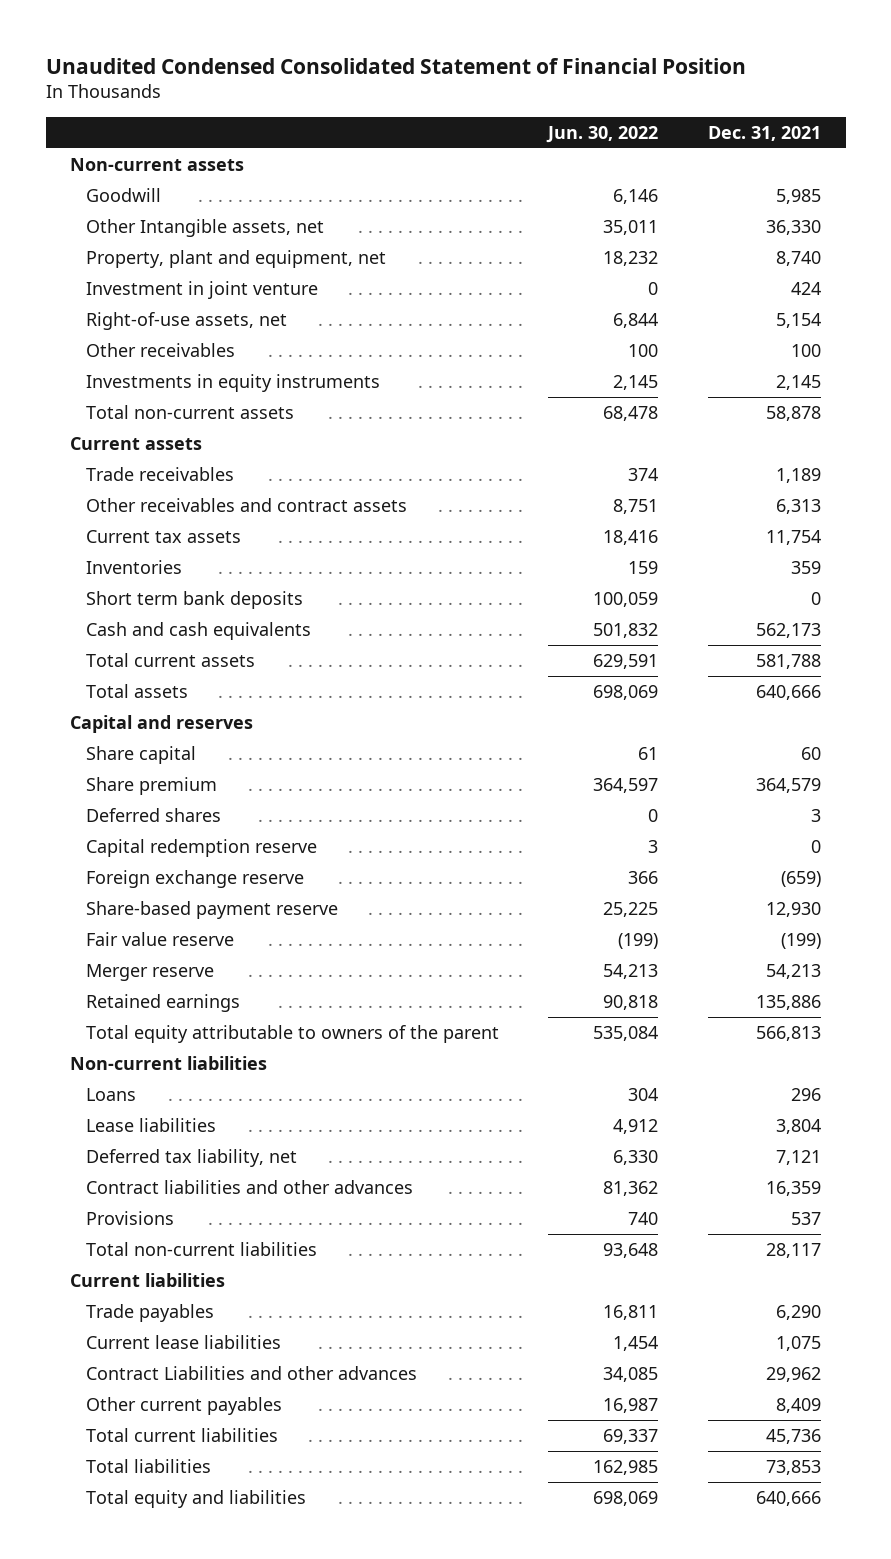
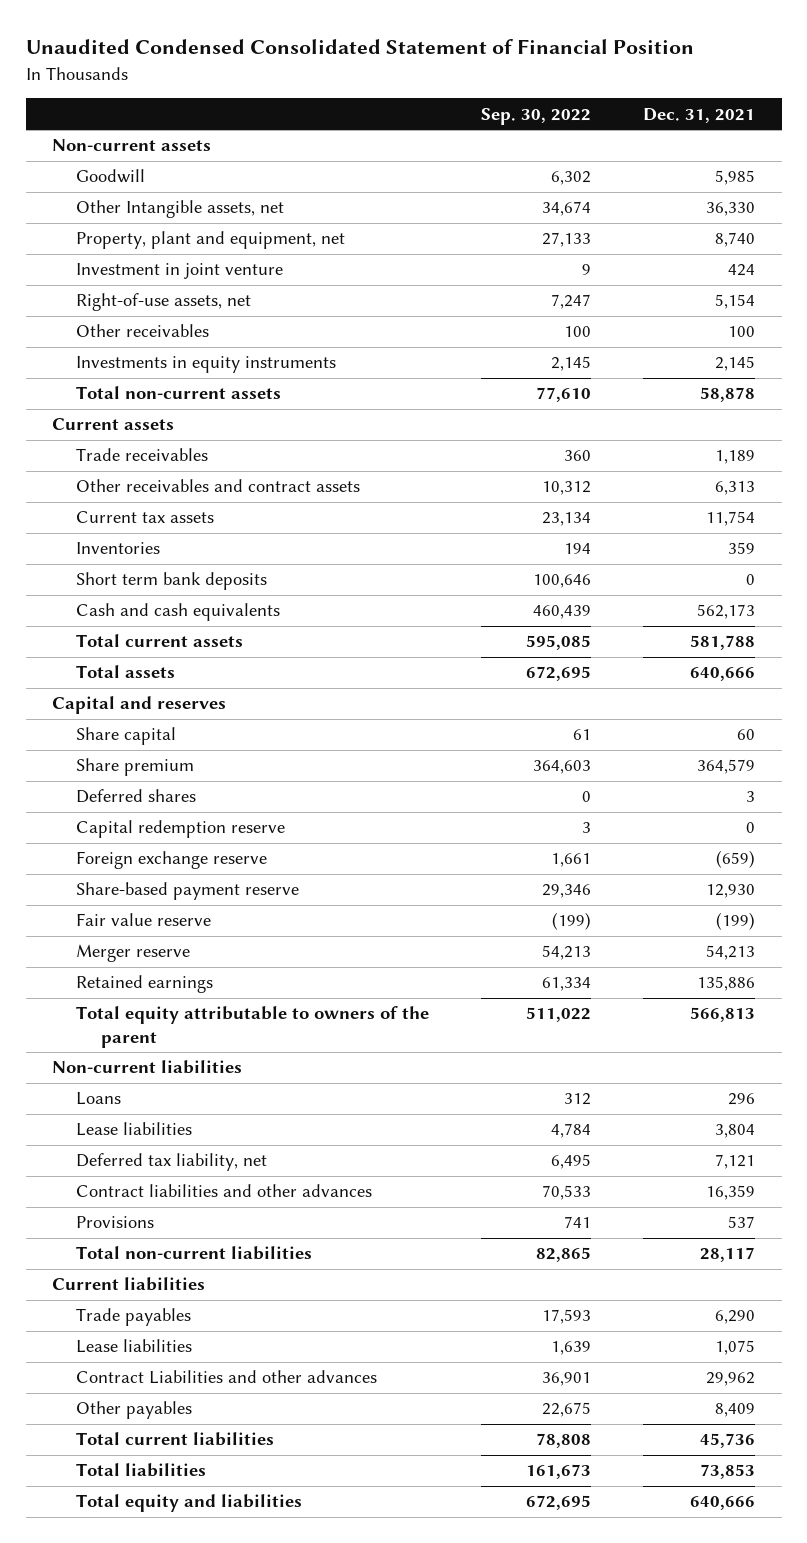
[546,125,659,143] Jun. 30, 2022 -> none
none -> [481,107,592,125] Sep. 30, 2022
[85,1335,281,1350] Current lease liabilities -> [76,1339,193,1354] Lease liabilities
[85,1397,282,1416] Other current payables -> [76,1401,193,1420] Other payables

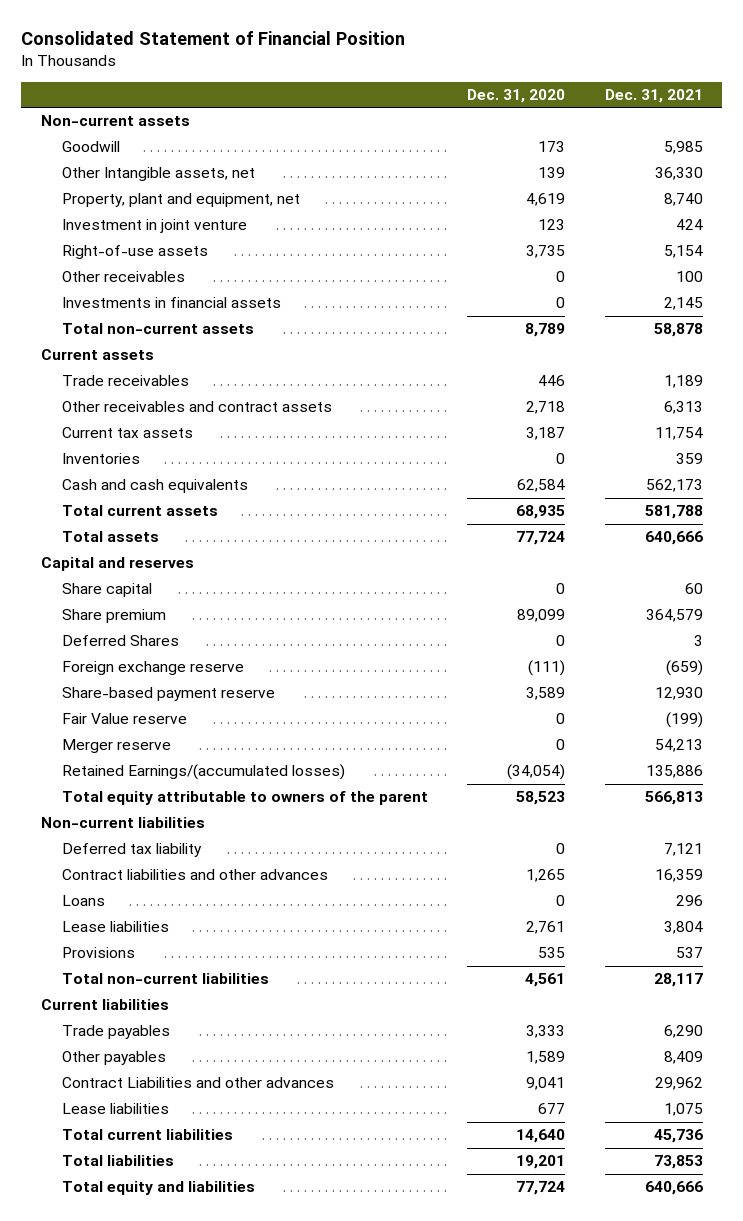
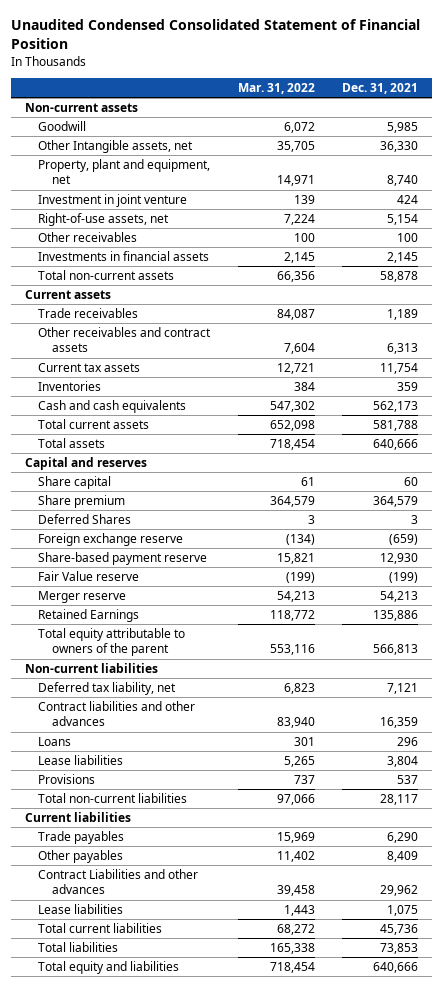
[20,30,405,45] Consolidated Statement of Financial Position -> [10,18,420,49] Unaudited Condensed Consolidated Statement of Financial Position
[467,88,566,103] Dec. 31, 2020 -> none
none -> [237,82,315,94] Mar. 31, 2022
[61,245,208,260] Right-of-use assets -> [38,213,170,227] Right-of-use assets, net
[61,764,345,781] Retained Earnings/(accumulated losses) -> [38,609,140,623] Retained Earnings
[61,843,202,858] Deferred tax liability -> [38,682,177,696] Deferred tax liability, net

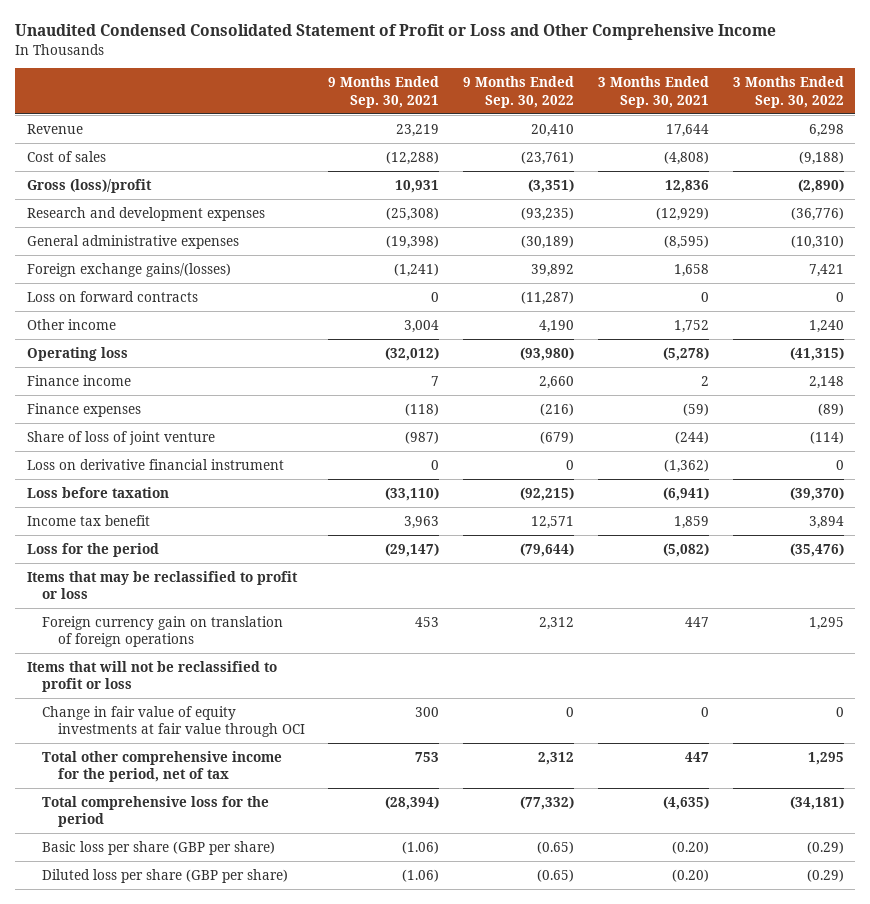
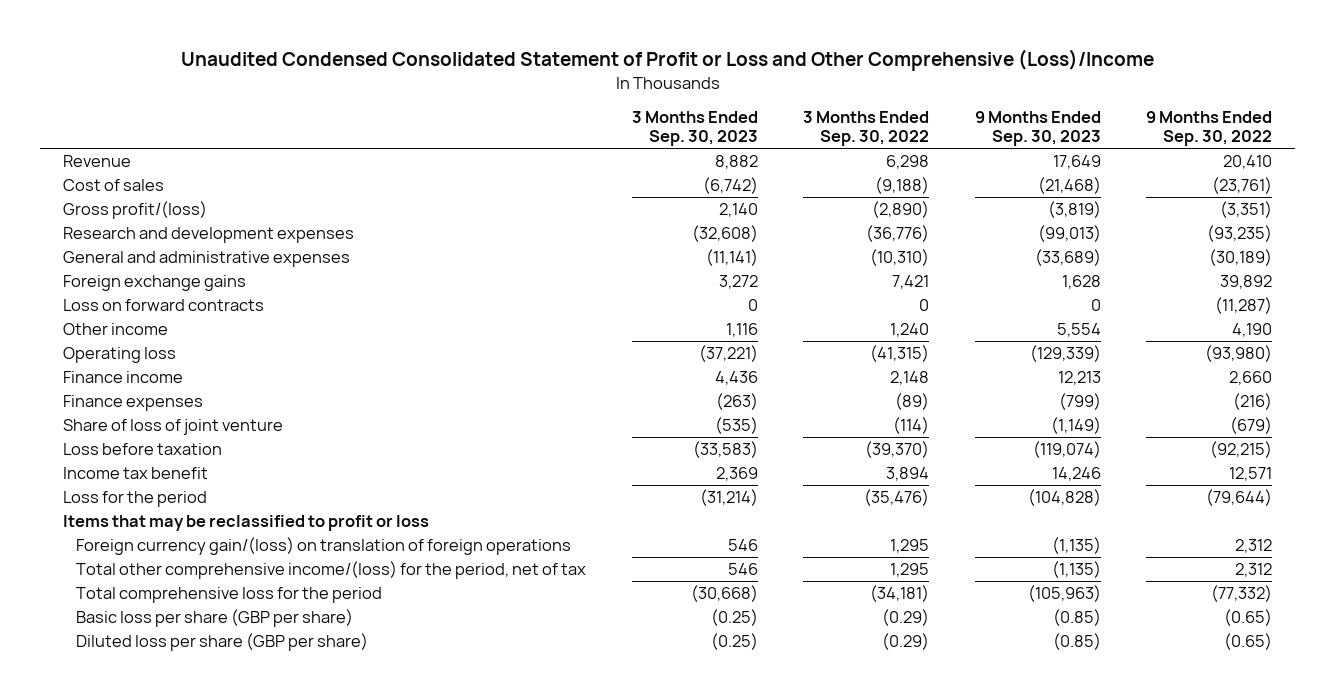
[14,24,776,41] Unaudited Condensed Consolidated Statement of Profit or Loss and Other Comprehensive Income -> [180,49,1154,72] Unaudited Condensed Consolidated Statement of Profit or Loss and Other Comprehensive (Loss)/Income
[328,76,440,108] 9 Months Ended Sep. 30, 2021 -> none
[597,76,709,108] 3 Months Ended Sep. 30, 2021 -> none
none -> [631,111,758,147] 3 Months Ended Sep. 30, 2023
none -> [974,111,1101,147] 9 Months Ended Sep. 30, 2023
[26,178,152,193] Gross (loss)/profit -> [63,200,208,219] Gross profit/(loss)
[26,234,239,249] General administrative expenses -> [63,250,351,267] General and administrative expenses
[26,262,231,277] Foreign exchange gains/(losses) -> [63,274,247,291] Foreign exchange gains
[26,458,284,470] Loss on derivative financial instrument -> none
[26,660,277,693] Items that will not be reclassified to profit or loss -> none
[42,705,305,738] Change in fair value of equity investments at fair value through OCI -> none
[42,615,284,648] Foreign currency gain on translation of foreign operations -> [76,536,572,555] Foreign currency gain/(loss) on translation of foreign operations
[42,750,283,783] Total other comprehensive income for the period, net of tax -> [76,560,587,579] Total other comprehensive income/(loss) for the period, net of tax

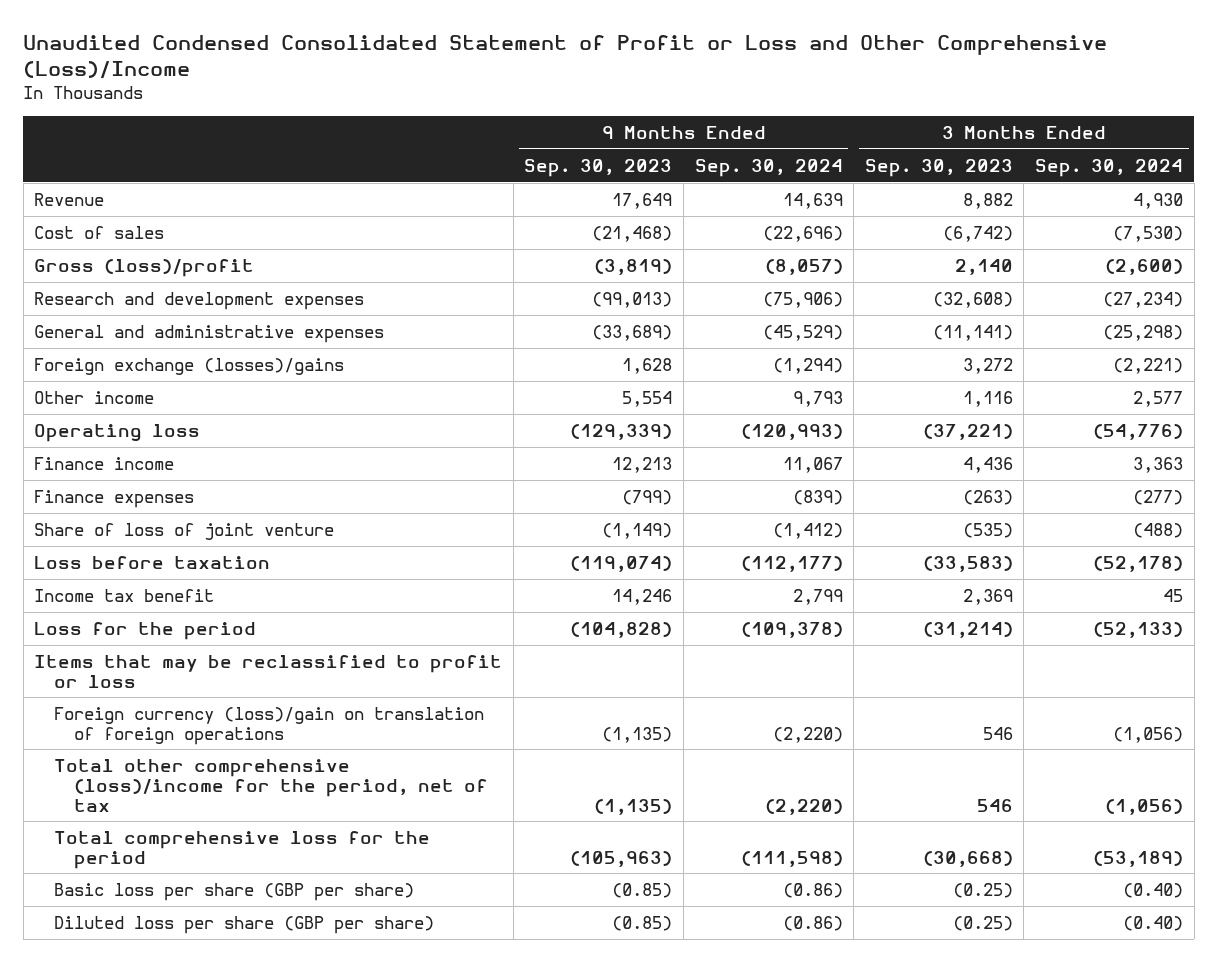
[803,111,930,147] 3 Months Ended Sep. 30, 2022 -> none
[1146,111,1273,147] 9 Months Ended Sep. 30, 2022 -> none
none -> [694,158,843,177] Sep. 30, 2024
none -> [1035,158,1184,177] Sep. 30, 2024
[63,200,208,219] Gross profit/(loss) -> [34,258,255,277] Gross (loss)/profit
[63,298,265,311] Loss on forward contracts -> none
[63,274,247,291] Foreign exchange gains -> [34,357,345,375] Foreign exchange (losses)/gains
[76,536,572,555] Foreign currency gain/(loss) on translation of foreign operations -> [54,706,485,745] Foreign currency (loss)/gain on translation of foreign operations
[76,560,587,579] Total other comprehensive income/(loss) for the period, net of tax -> [54,758,489,812] Total other comprehensive (loss)/income for the period, net of tax

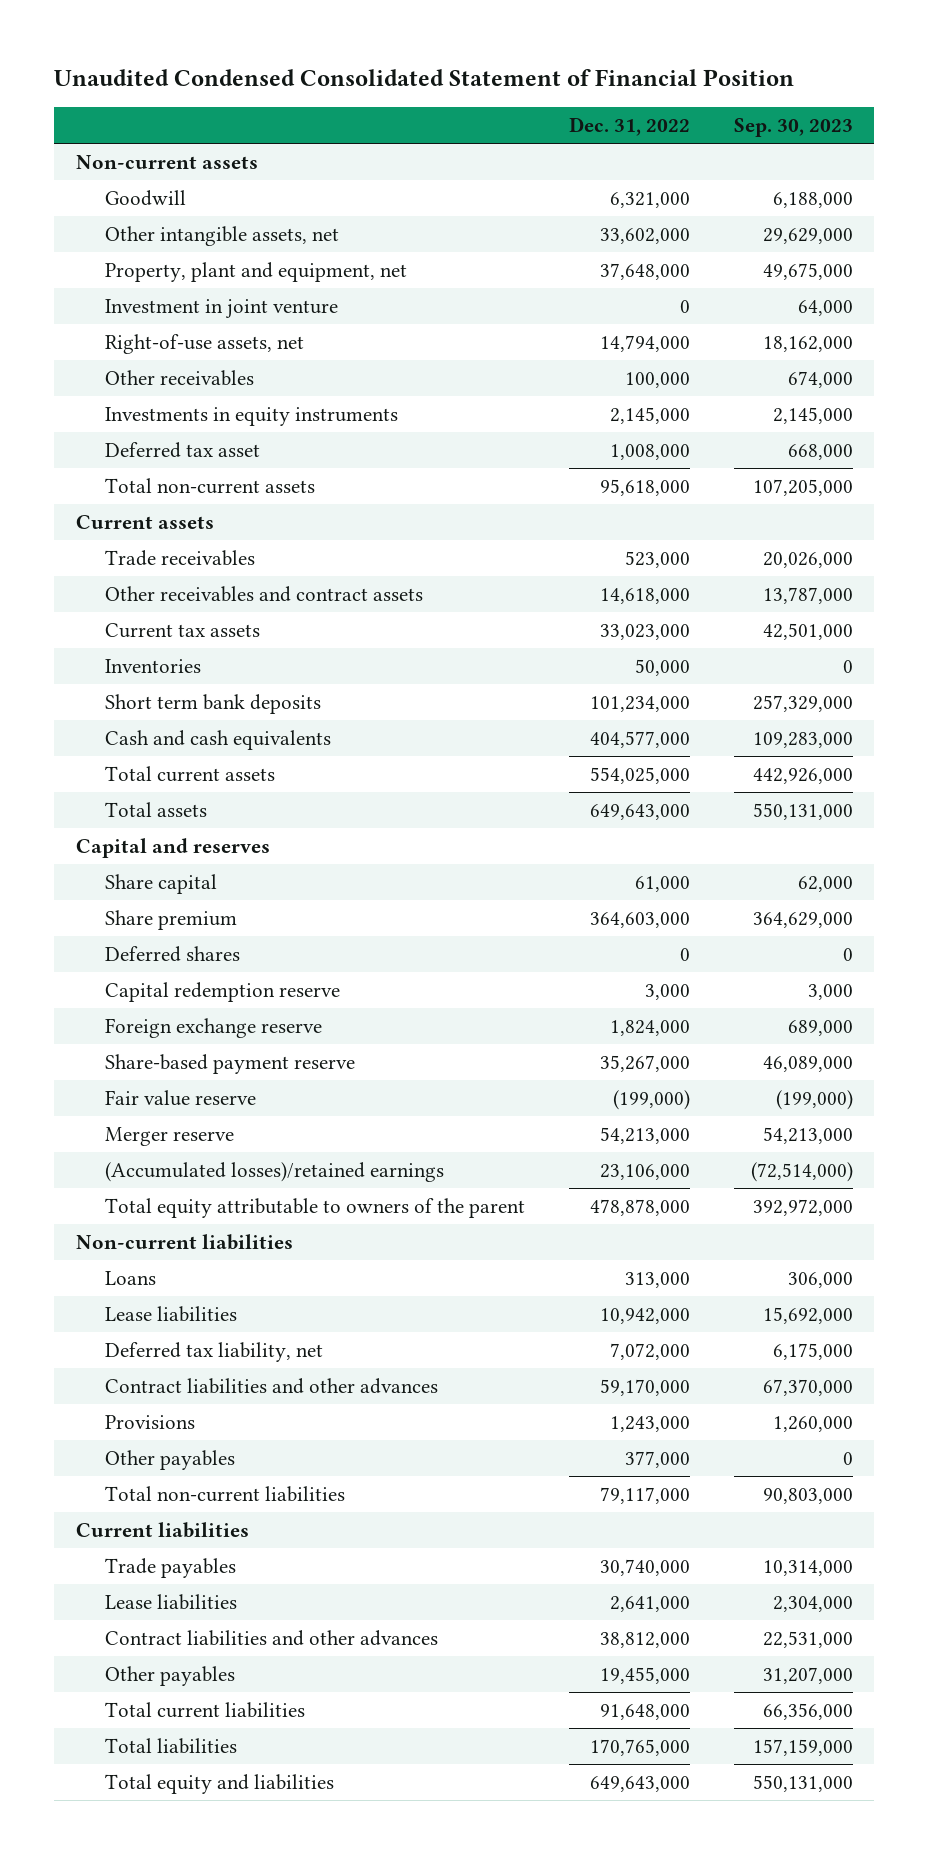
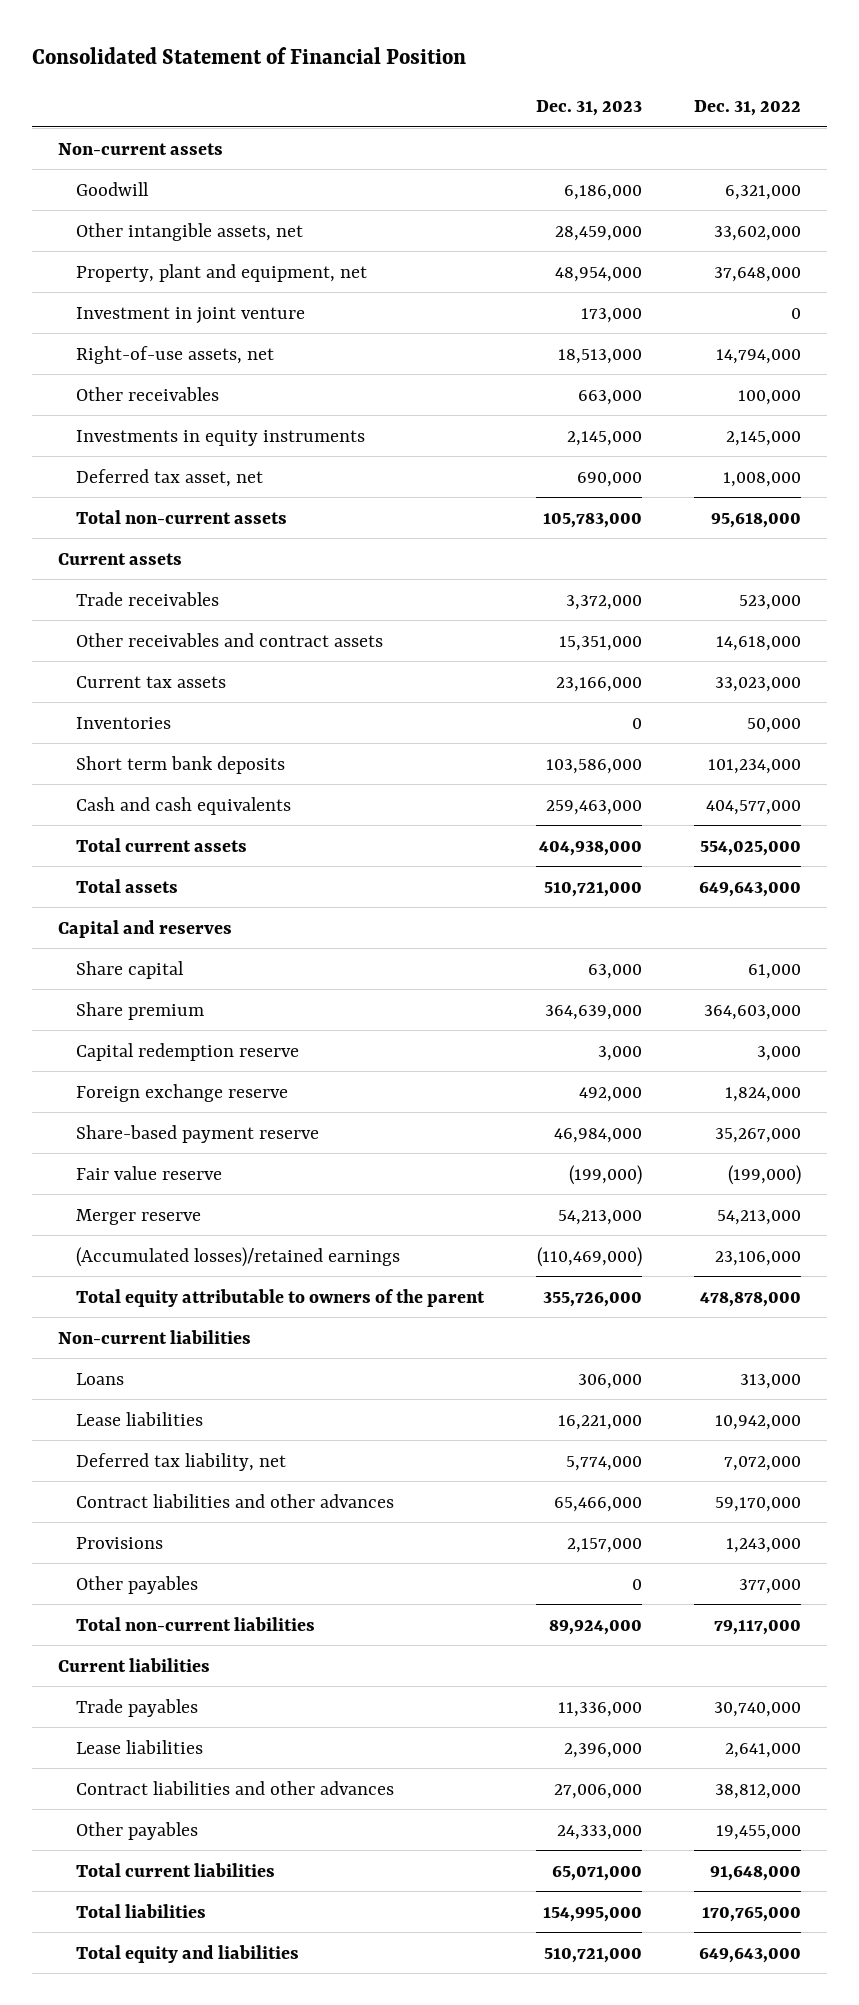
[53,69,794,87] Unaudited Condensed Consolidated Statement of Financial Position -> [31,47,466,65] Consolidated Statement of Financial Position
[733,118,853,138] Sep. 30, 2023 -> none
none -> [536,100,643,117] Dec. 31, 2023
[105,441,261,458] Deferred tax asset -> [76,468,264,487] Deferred tax asset, net
[105,945,241,962] Deferred shares -> none

